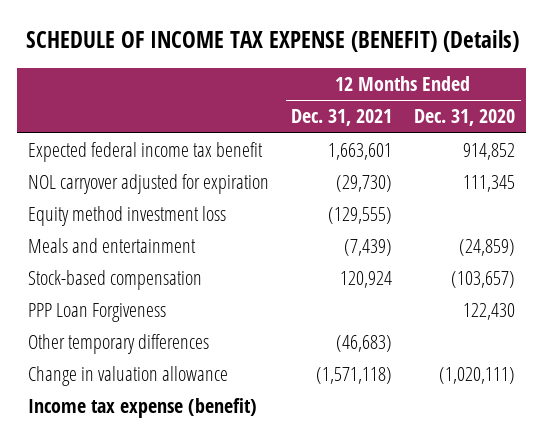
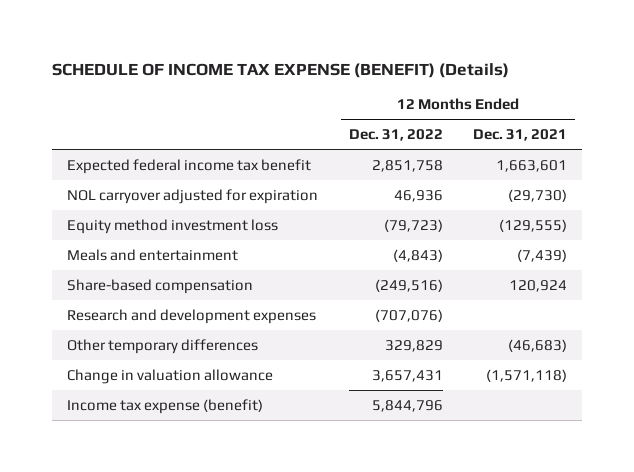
[414,109,516,127] Dec. 31, 2020 -> none
none -> [348,129,443,142] Dec. 31, 2022
[28,303,167,323] PPP Loan Forgiveness -> none
[28,270,203,291] Stock-based compensation -> [67,278,254,294] Share-based compensation
none -> [67,308,317,324] Research and development expenses

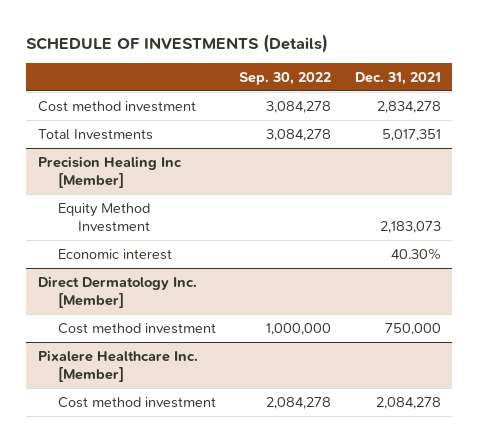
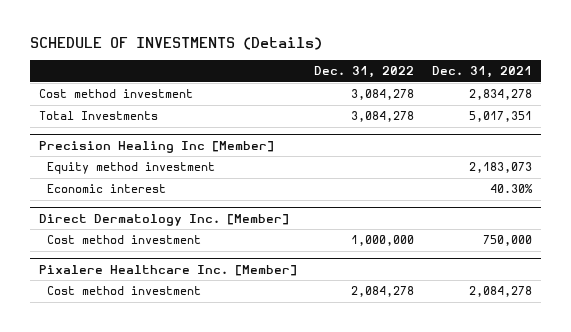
[239,71,332,85] Sep. 30, 2022 -> none
none -> [314,66,415,79] Dec. 31, 2022
[57,202,150,232] Equity Method Investment -> [47,162,216,175] Equity method investment

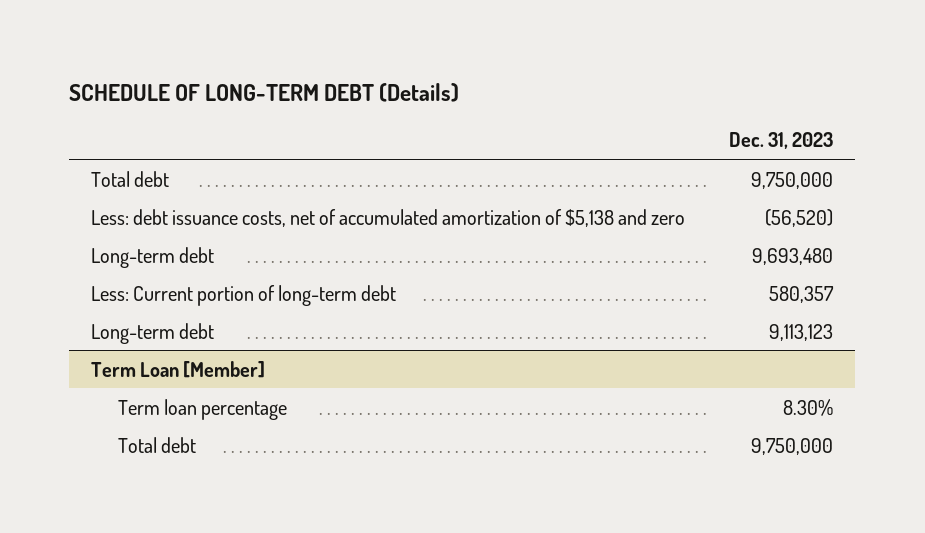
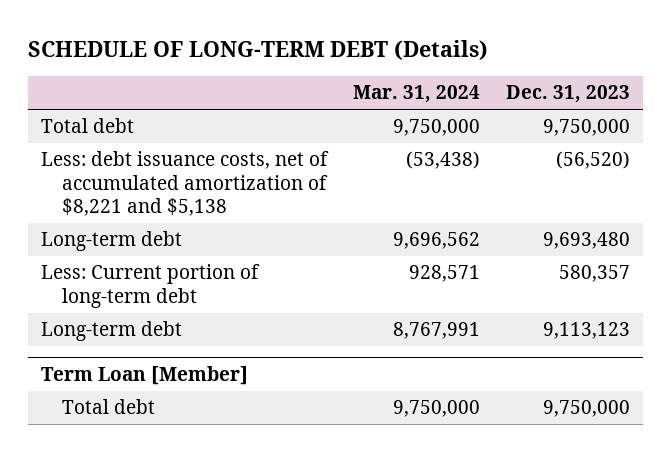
none -> [353,85,481,104] Mar. 31, 2024
[91,208,686,227] Less: debt issuance costs, net of accumulated amortization of $5,138 and zero -> [41,151,330,217] Less: debt issuance costs, net of accumulated amortization of $8,221 and $5,138
[118,398,288,420] Term loan percentage -> none

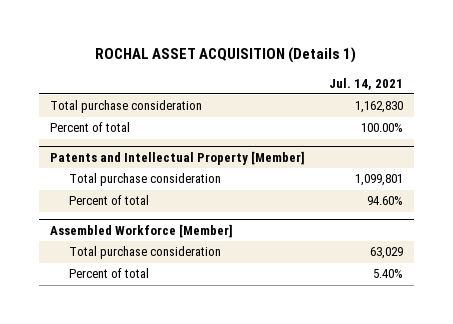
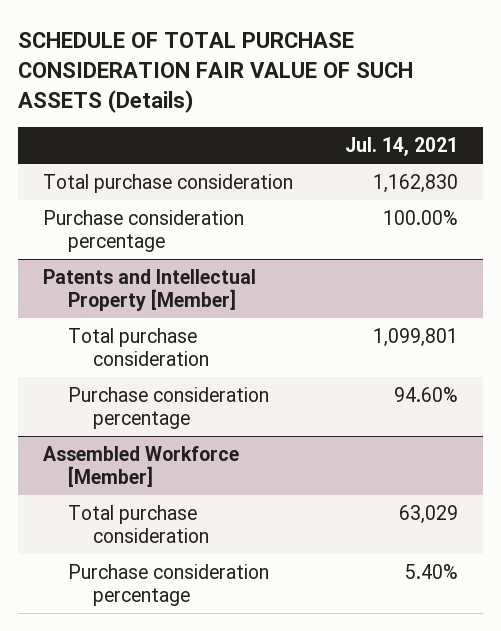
[95,47,357,64] ROCHAL ASSET ACQUISITION (Details 1) -> [17,31,413,113] SCHEDULE OF TOTAL PURCHASE CONSIDERATION FAIR VALUE OF SUCH ASSETS (Details)
[50,122,131,133] Percent of total -> none
none -> [43,210,245,252] Purchase consideration percentage
[69,195,150,206] Percent of total -> [68,387,270,429] Purchase consideration percentage
[69,268,150,279] Percent of total -> none
none -> [68,564,270,606] Purchase consideration percentage

